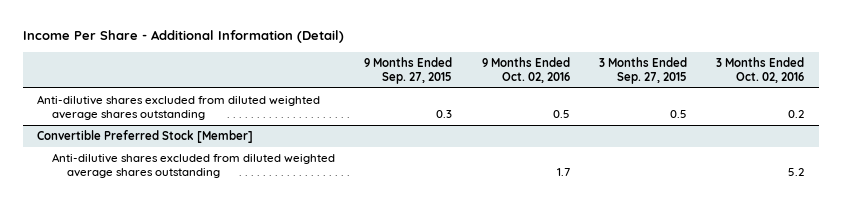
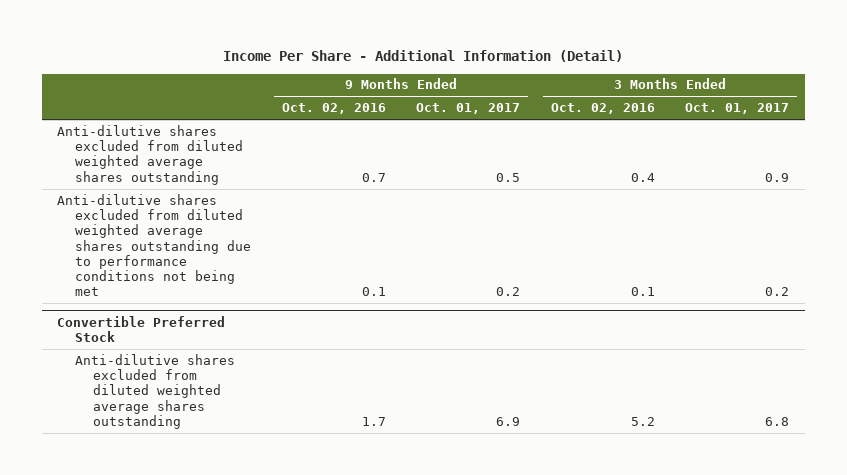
[364,56,453,84] 9 Months Ended Sep. 27, 2015 -> none
[598,56,687,84] 3 Months Ended Sep. 27, 2015 -> none
none -> [416,103,521,115] Oct. 01, 2017
none -> [685,103,790,115] Oct. 01, 2017
[552,110,570,119] 0.5 -> [361,172,386,182] 0.7
[788,110,805,119] 0.2 -> [630,172,655,182] 0.4
none -> [57,193,252,297] Anti-dilutive shares excluded from diluted weighted average shares outstanding due to performance conditions not being met
[37,129,254,143] Convertible Preferred Stock [Member] -> [57,315,226,342] Convertible Preferred Stock

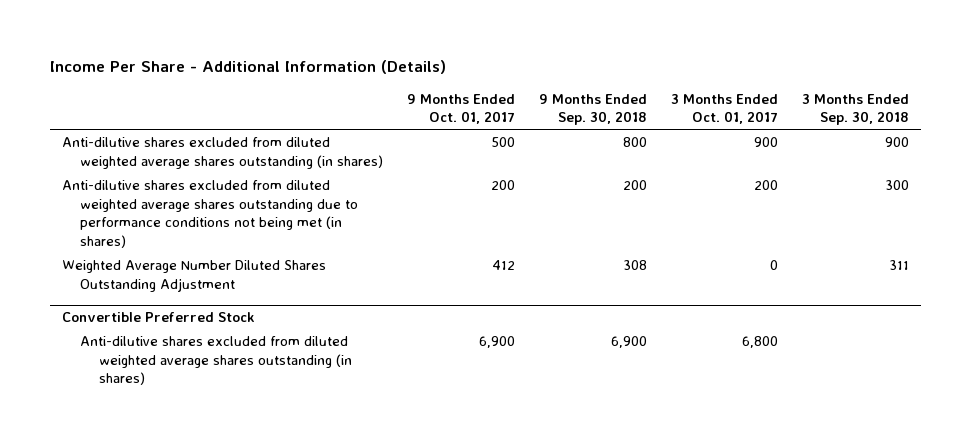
[223,50,624,63] Income Per Share - Additional Information (Detail) -> [49,60,446,75] Income Per Share - Additional Information (Details)
[281,103,386,115] Oct. 02, 2016 -> none
[550,103,655,115] Oct. 02, 2016 -> none
none -> [538,93,647,126] 9 Months Ended Sep. 30, 2018
none -> [801,93,909,126] 3 Months Ended Sep. 30, 2018
[57,124,244,185] Anti-dilutive shares excluded from diluted weighted average shares outstanding -> [61,136,384,169] Anti-dilutive shares excluded from diluted weighted average shares outstanding (in shares)
[496,172,521,182] 0.5 -> [490,136,515,147] 500
[765,172,790,182] 0.9 -> [753,136,778,147] 900
[57,193,252,297] Anti-dilutive shares excluded from diluted weighted average shares outstanding due to performance conditions not being met -> [61,179,359,248] Anti-dilutive shares excluded from diluted weighted average shares outstanding due to performance conditions not being met (in shares)
[496,287,521,297] 0.2 -> [490,179,515,190] 200
[765,287,790,297] 0.2 -> [753,179,778,190] 200
none -> [61,259,326,292] Weighted Average Number Diluted Shares Outstanding Adjustment
[75,353,236,429] Anti-dilutive shares excluded from diluted weighted average shares outstanding -> [80,335,352,386] Anti-dilutive shares excluded from diluted weighted average shares outstanding (in shares)
[496,416,521,426] 6.9 -> [478,335,515,348] 6,900
[765,416,790,426] 6.8 -> [741,335,778,348] 6,800

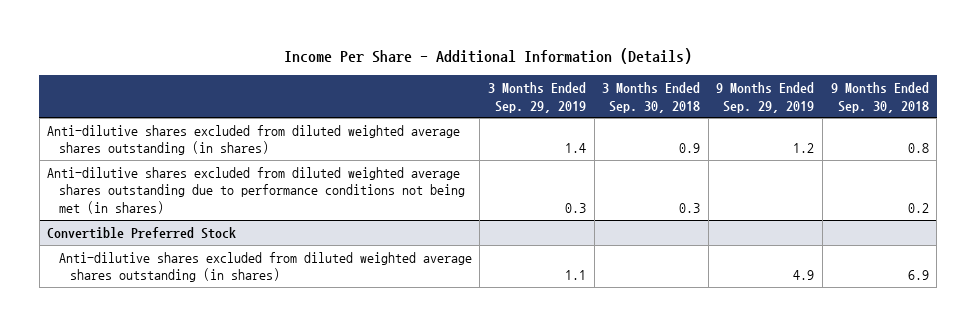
[406,93,515,125] 9 Months Ended Oct. 01, 2017 -> none
[670,93,778,125] 3 Months Ended Oct. 01, 2017 -> none
none -> [488,82,587,113] 3 Months Ended Sep. 29, 2019
none -> [716,82,815,113] 9 Months Ended Sep. 29, 2019
[61,259,326,292] Weighted Average Number Diluted Shares Outstanding Adjustment -> none
[622,136,647,147] 800 -> [907,143,929,154] 0.8
[884,136,909,147] 900 -> [679,143,701,154] 0.9
[622,179,647,190] 200 -> [907,202,929,213] 0.2
[884,179,909,190] 300 -> [679,202,701,213] 0.3
[610,335,647,348] 6,900 -> [907,270,929,281] 6.9

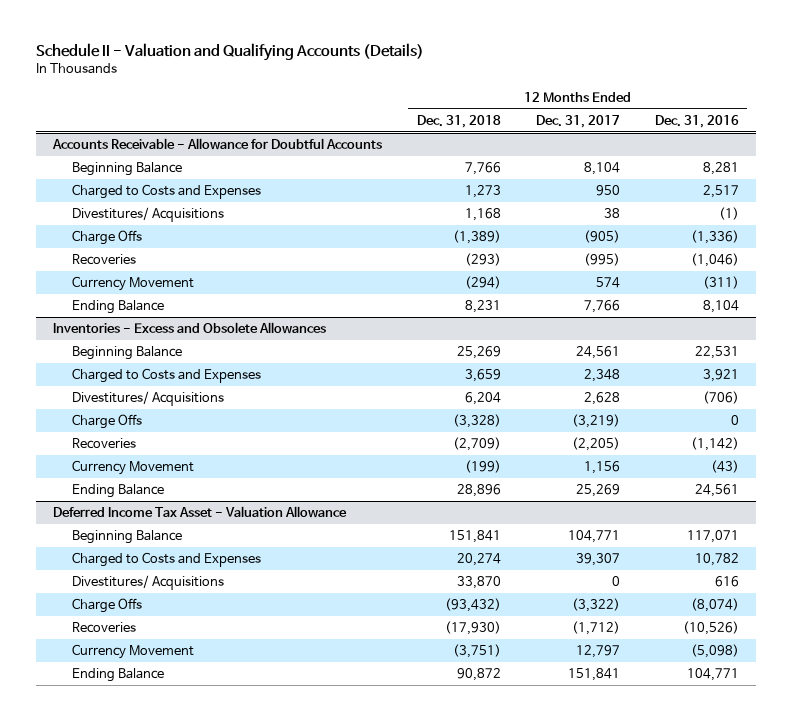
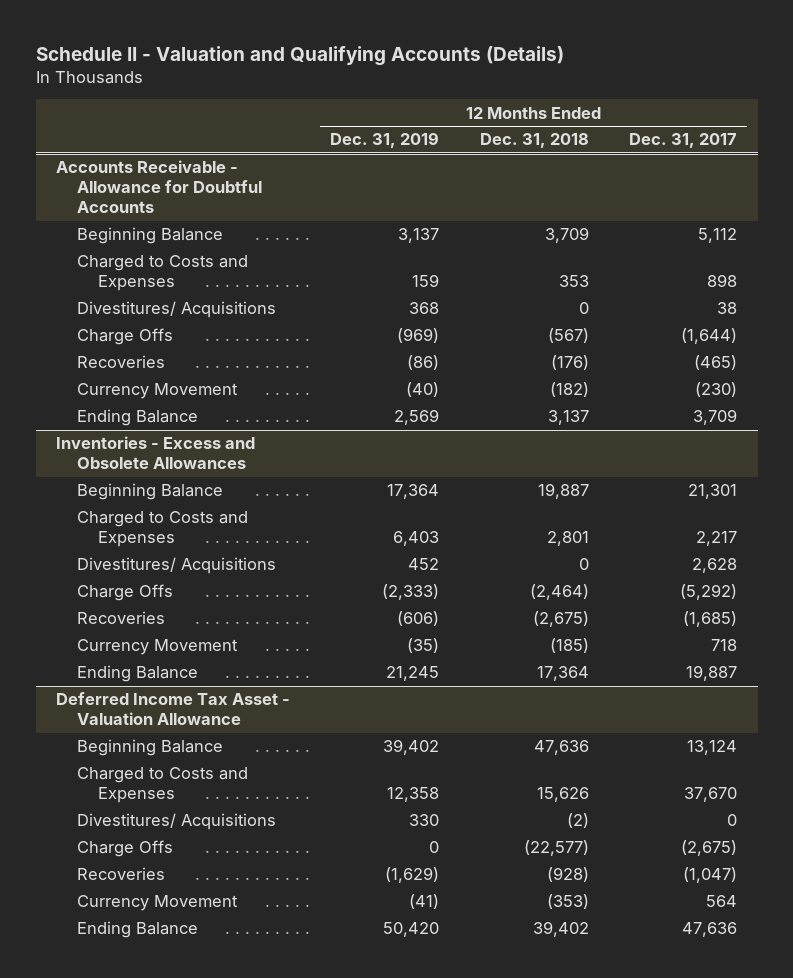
[654,114,739,128] Dec. 31, 2016 -> none
none -> [330,132,440,149] Dec. 31, 2019
[464,162,501,176] 7,766 -> [544,227,589,244] 3,709
[583,162,620,176] 8,104 -> [698,228,738,244] 5,112
[464,185,501,199] 1,273 -> [558,275,589,288] 353
[595,185,620,197] 950 -> [707,274,738,288] 898
[464,208,501,222] 1,168 -> [578,302,589,315] 0
[452,230,501,245] (1,389) -> [547,328,589,344] (567)
[583,230,620,244] (905) -> [681,328,738,345] (1,644)
[464,253,501,267] (293) -> [550,355,589,371] (176)
[583,253,620,267] (995) -> [694,355,738,371] (465)
[464,276,501,290] (294) -> [549,382,589,398] (182)
[595,277,620,289] 574 -> [695,382,738,398] (230)
[464,300,501,314] 8,231 -> [547,410,589,426] 3,137
[583,300,620,314] 7,766 -> [693,409,738,426] 3,709
[456,346,501,360] 25,269 -> [537,483,589,500] 19,887
[575,346,620,360] 24,561 -> [688,484,738,500] 21,301
[464,369,501,383] 3,659 -> [546,531,589,547] 2,801
[583,369,620,383] 2,348 -> [696,531,738,547] 2,217
[464,392,501,406] 6,204 -> [578,558,589,571] 0
[452,414,501,429] (3,328) -> [529,584,589,601] (2,464)
[571,414,620,429] (3,219) -> [680,584,738,601] (5,292)
[452,437,501,452] (2,709) -> [532,611,589,628] (2,675)
[571,437,620,452] (2,205) -> [683,611,738,628] (1,685)
[464,460,501,474] (199) -> [549,638,589,654] (185)
[583,461,620,475] 1,156 -> [711,639,738,652] 718
[456,484,501,498] 28,896 -> [536,666,589,682] 17,364
[575,484,620,498] 25,269 -> [686,665,738,682] 19,887
[448,530,501,544] 151,841 -> [533,740,589,756] 47,636
[567,530,620,544] 104,771 -> [687,740,738,756] 13,124
[456,553,501,567] 20,274 -> [536,787,589,803] 15,626
[575,553,620,567] 39,307 -> [684,787,738,803] 37,670
[456,576,501,590] 33,870 -> [566,813,589,829] (2)
[444,598,501,613] (93,432) -> [523,840,589,857] (22,577)
[571,598,620,613] (3,322) -> [681,840,738,857] (2,675)
[444,621,501,636] (17,930) -> [546,867,589,883] (928)
[571,621,620,636] (1,712) -> [683,867,738,884] (1,047)
[452,644,501,659] (3,751) -> [546,894,589,910] (353)
[575,645,620,659] 12,797 -> [706,895,738,908] 564
[456,668,501,682] 90,872 -> [532,921,589,938] 39,402
[567,668,620,682] 151,841 -> [682,922,738,938] 47,636

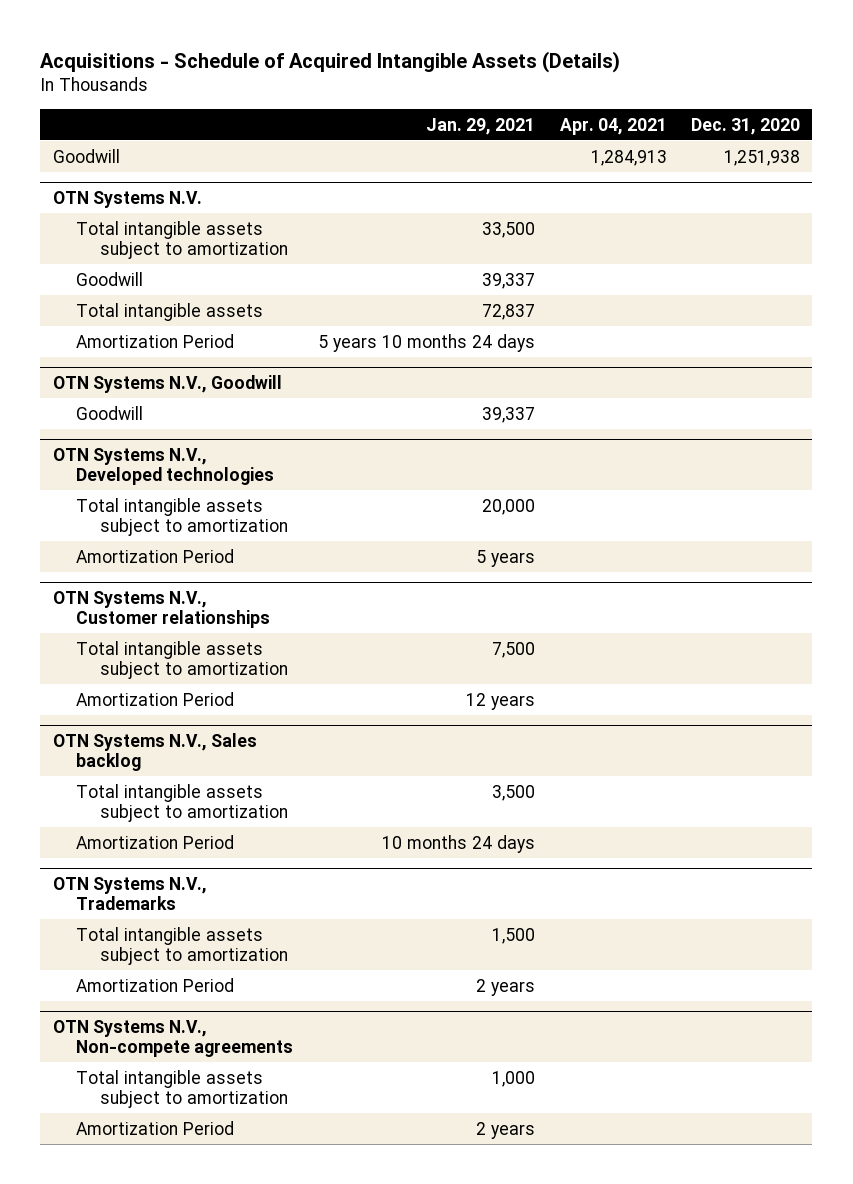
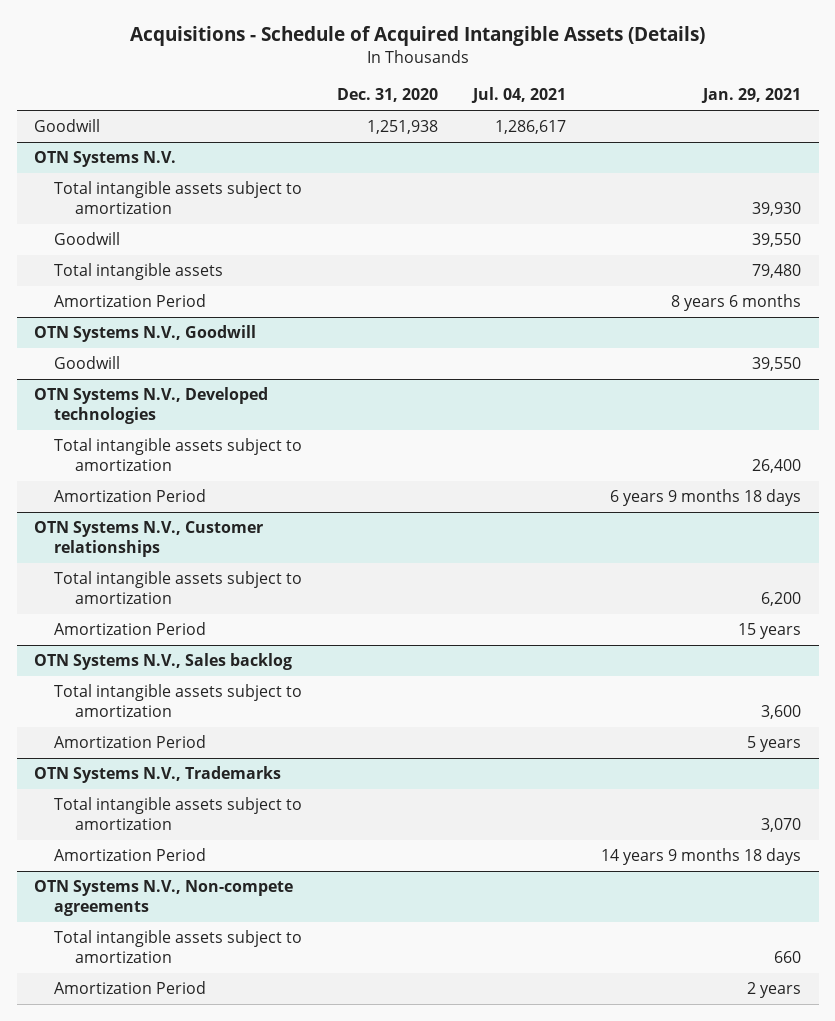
[559,117,667,135] Apr. 04, 2021 -> none
none -> [471,87,567,104] Jul. 04, 2021
[482,221,536,238] 33,500 -> [752,202,802,217] 39,930
[482,272,536,289] 39,337 -> [752,233,802,248] 39,550
[482,303,536,320] 72,837 -> [752,264,802,279] 79,480
[318,333,536,352] 5 years 10 months 24 days -> [671,294,802,312] 8 years 6 months
[482,406,536,423] 39,337 -> [752,357,802,372] 39,550
[482,498,536,515] 20,000 -> [752,459,802,474] 26,400
[476,549,536,567] 5 years -> [610,489,802,507] 6 years 9 months 18 days
[492,641,536,658] 7,500 -> [761,592,802,607] 6,200
[466,692,536,710] 12 years -> [738,623,802,640] 15 years
[492,784,536,801] 3,500 -> [761,705,802,720] 3,600
[382,834,536,853] 10 months 24 days -> [747,736,802,753] 5 years
[492,927,536,944] 1,500 -> [761,818,802,833] 3,070
[476,978,536,996] 2 years -> [601,848,802,866] 14 years 9 months 18 days
[492,1070,536,1087] 1,000 -> [774,951,802,964] 660

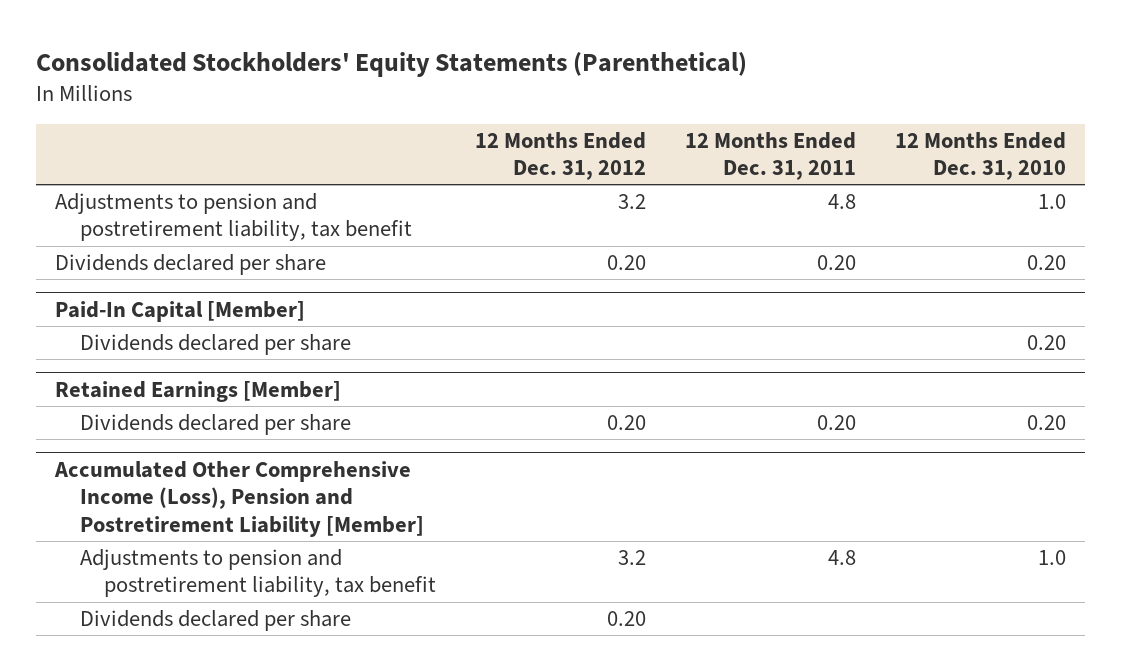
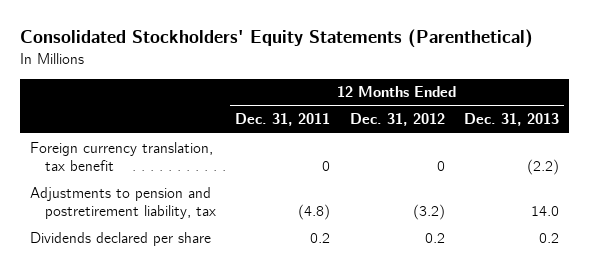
[894,131,1066,180] 12 Months Ended Dec. 31, 2010 -> none
none -> [464,113,560,127] Dec. 31, 2013
[55,300,306,322] Paid-In Capital [Member] -> none
[79,334,351,356] Dividends declared per share -> none
[55,380,342,402] Retained Earnings [Member] -> none
[79,414,351,436] Dividends declared per share -> none
[54,460,424,537] Accumulated Other Comprehensive Income (Loss), Pension and Postretirement Liability [Member] -> none
[79,549,437,598] Adjustments to pension and postretirement liability, tax benefit -> none
[79,610,351,632] Dividends declared per share -> none
none -> [29,141,213,171] Foreign currency translation, tax benefit
[55,193,412,242] Adjustments to pension and postretirement liability, tax benefit -> [29,186,216,219] Adjustments to pension and postretirement liability, tax
[618,194,647,210] 3.2 -> [412,203,445,220] (3.2)
[828,194,857,210] 4.8 -> [298,203,331,220] (4.8)
[607,255,647,271] 0.20 -> [424,232,445,243] 0.2
[817,255,857,271] 0.20 -> [310,232,331,243] 0.2

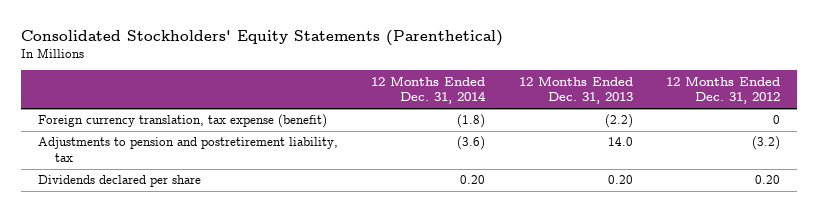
[235,113,331,127] Dec. 31, 2011 -> none
none -> [371,75,487,105] 12 Months Ended Dec. 31, 2014
[29,141,213,171] Foreign currency translation, tax benefit -> [38,114,328,129] Foreign currency translation, tax expense (benefit)
[424,232,445,243] 0.2 -> [755,175,781,185] 0.20
[539,232,560,243] 0.2 -> [607,175,633,185] 0.20

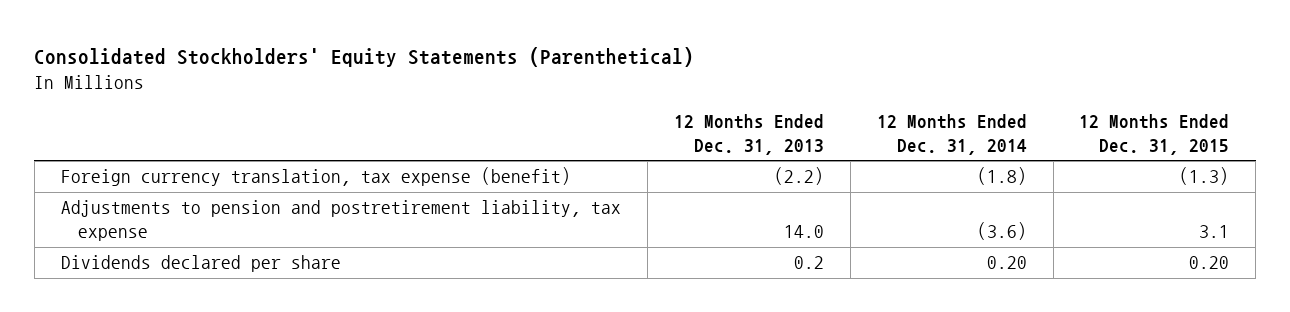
[666,75,781,105] 12 Months Ended Dec. 31, 2012 -> none
none -> [1079,114,1230,155] 12 Months Ended Dec. 31, 2015
[38,137,339,163] Adjustments to pension and postretirement liability, tax -> [60,200,621,242] Adjustments to pension and postretirement liability, tax expense
[607,175,633,185] 0.20 -> [793,256,824,270] 0.2

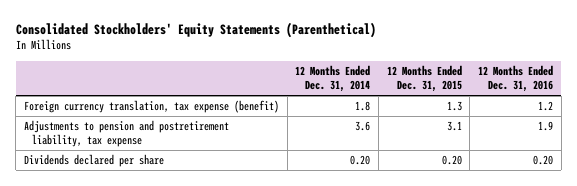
[673,114,824,155] 12 Months Ended Dec. 31, 2013 -> none
none -> [477,65,553,93] 12 Months Ended Dec. 31, 2016
[976,167,1027,186] (1.8) -> [355,101,371,112] 1.8
[1179,167,1230,186] (1.3) -> [446,101,462,112] 1.3
[976,222,1027,241] (3.6) -> [355,121,371,132] 3.6

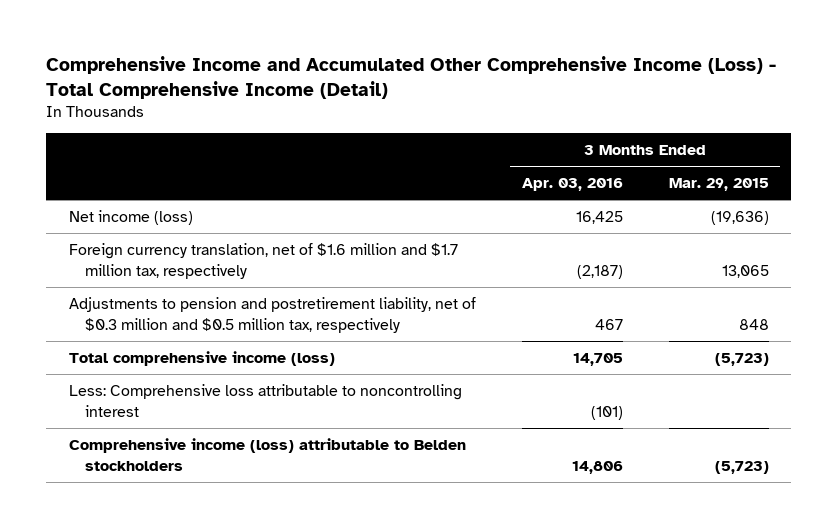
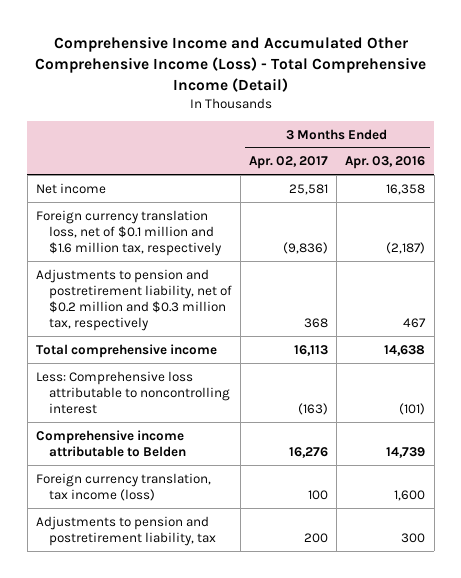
[668,178,769,192] Mar. 29, 2015 -> none
none -> [248,156,328,170] Apr. 02, 2017
[68,209,193,225] Net income (loss) -> [35,182,106,194] Net income
[575,210,623,224] 16,425 -> [386,183,426,195] 16,358
[68,242,458,279] Foreign currency translation, net of $1.6 million and $1.7 million tax, respectively -> [35,209,222,256] Foreign currency translation loss, net of $0.1 million and $1.6 million tax, respectively
[68,296,476,333] Adjustments to pension and postretirement liability, net of $0.3 million and $0.5 million tax, respectively -> [35,268,232,331] Adjustments to pension and postretirement liability, net of $0.2 million and $0.3 million tax, respectively
[68,350,335,366] Total comprehensive income (loss) -> [35,343,217,358] Total comprehensive income
[572,352,623,366] 14,705 -> [384,344,426,356] 14,638
[68,437,466,471] Comprehensive income (loss) attributable to Belden stockholders -> [35,429,186,457] Comprehensive income attributable to Belden
[571,460,623,474] 14,806 -> [386,446,426,458] 14,739
none -> [35,472,211,501] Foreign currency translation, tax income (loss)
none -> [35,515,216,546] Adjustments to pension and postretirement liability, tax

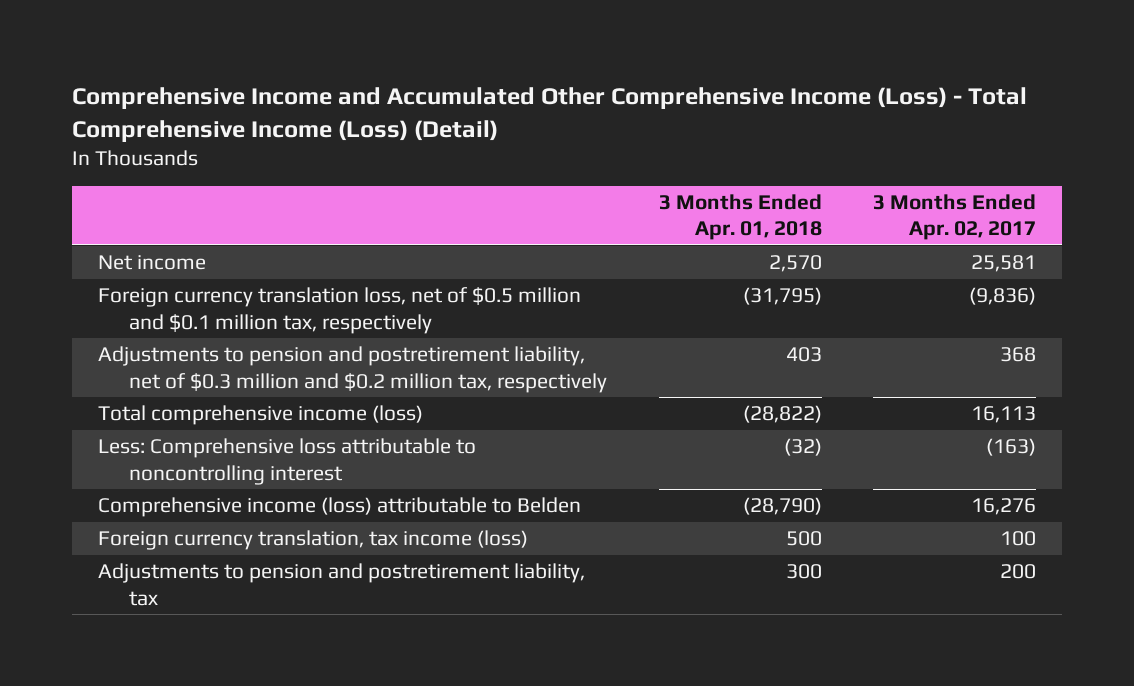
[34,35,426,92] Comprehensive Income and Accumulated Other Comprehensive Income (Loss) - Total Comprehensive Income (Detail) -> [71,87,1027,142] Comprehensive Income and Accumulated Other Comprehensive Income (Loss) - Total Comprehensive Income (Loss) (Detail)
[345,156,426,170] Apr. 03, 2016 -> none
none -> [658,193,822,241] 3 Months Ended Apr. 01, 2018
[35,209,222,256] Foreign currency translation loss, net of $0.1 million and $1.6 million tax, respectively -> [97,287,581,334] Foreign currency translation loss, net of $0.5 million and $0.1 million tax, respectively
[35,268,232,331] Adjustments to pension and postretirement liability, net of $0.2 million and $0.3 million tax, respectively -> [97,346,607,393] Adjustments to pension and postretirement liability, net of $0.3 million and $0.2 million tax, respectively
[35,343,217,358] Total comprehensive income -> [97,405,423,426] Total comprehensive income (loss)
[35,429,186,457] Comprehensive income attributable to Belden -> [97,497,581,518] Comprehensive income (loss) attributable to Belden

